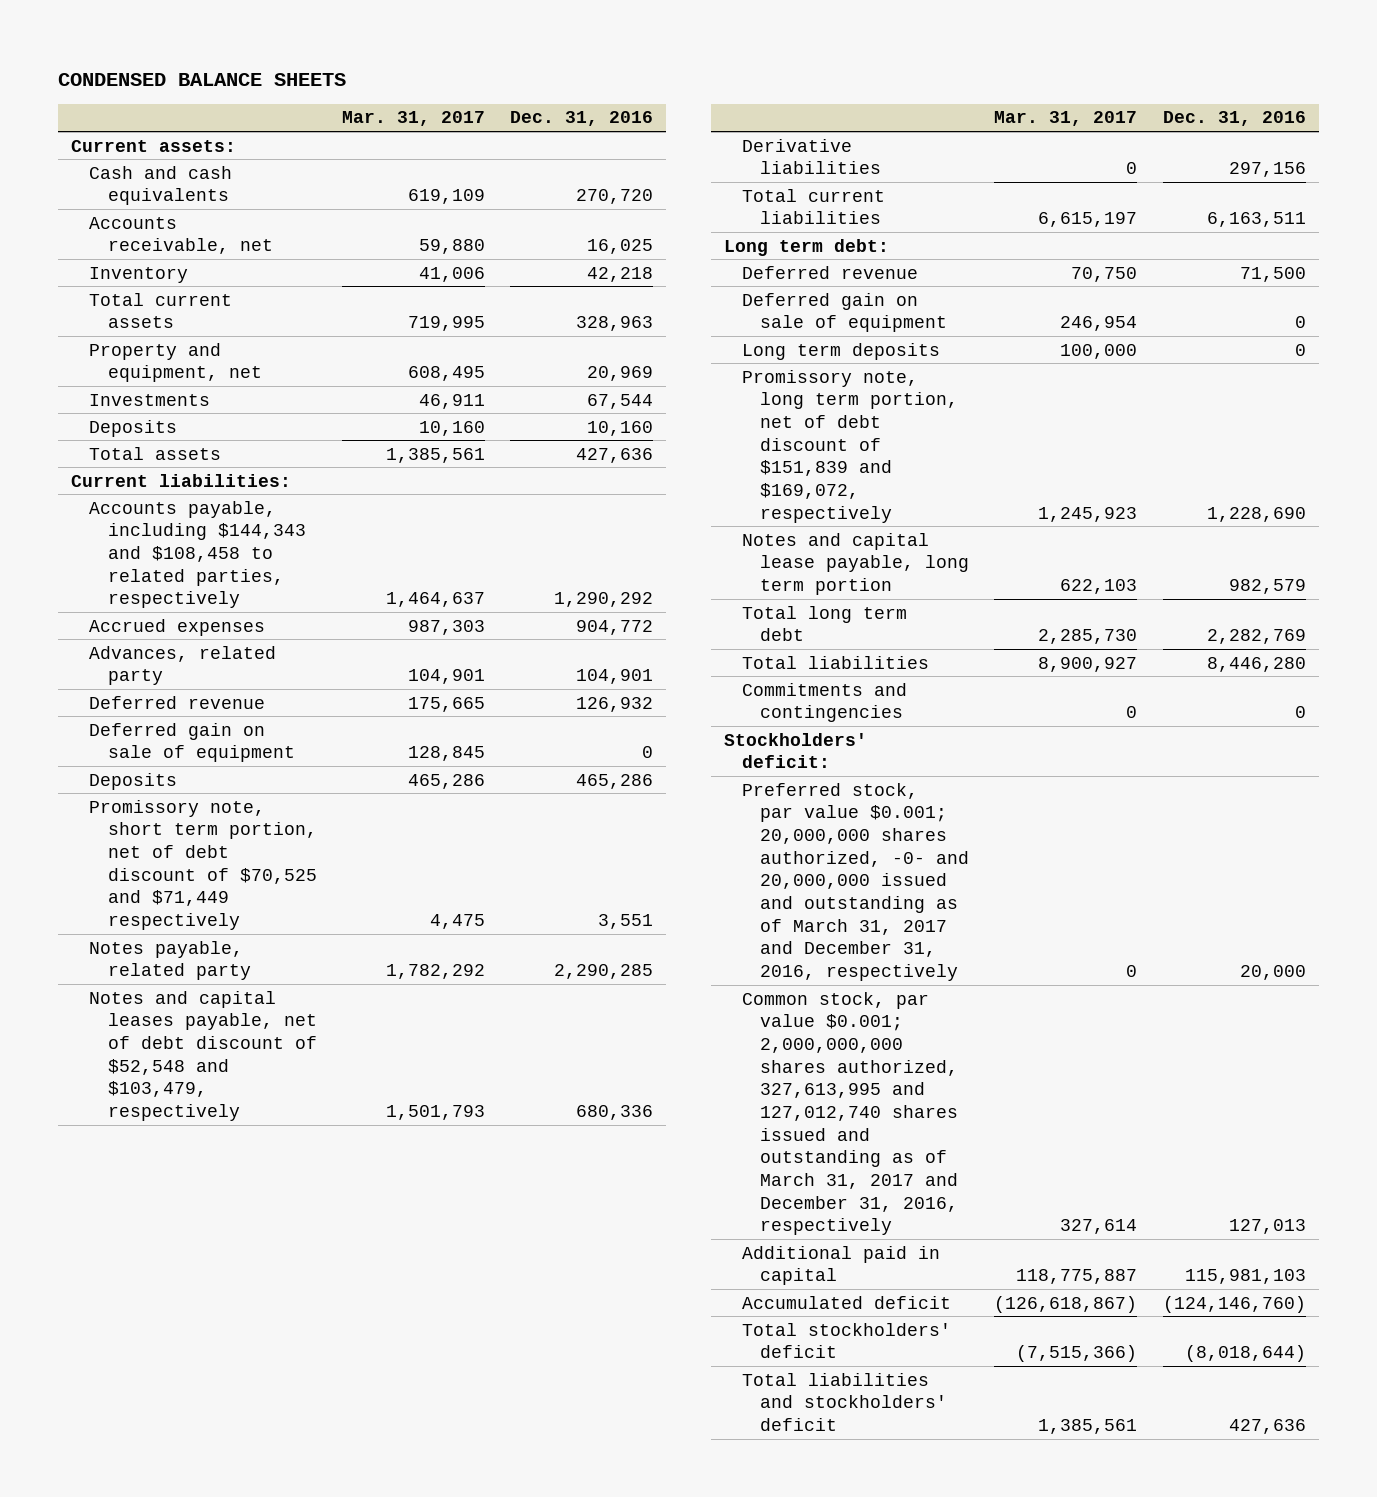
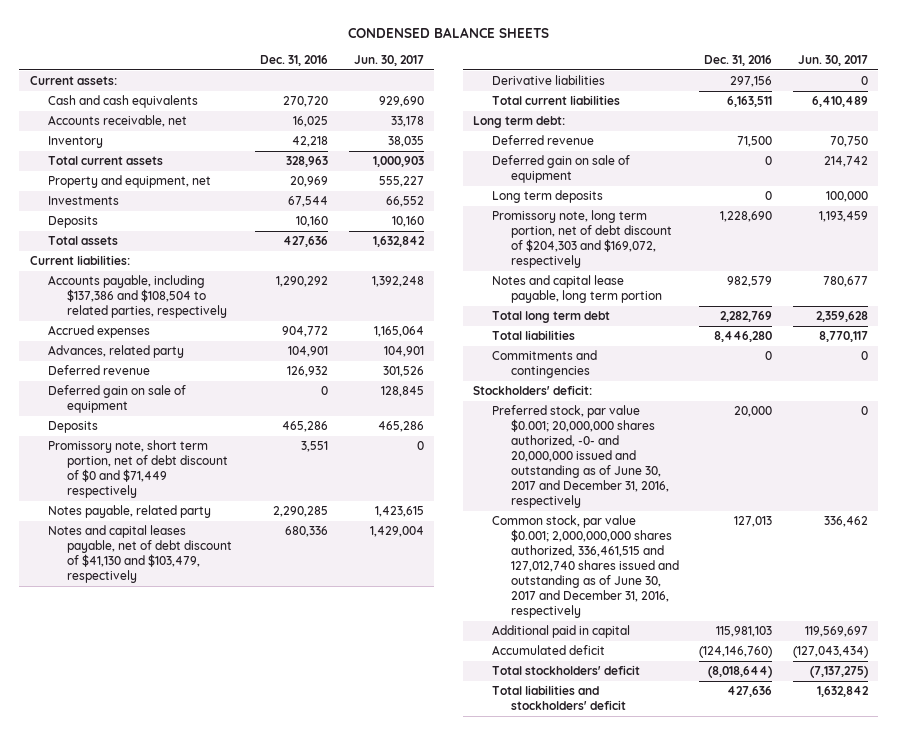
[341,111,485,127] Mar. 31, 2017 -> none
none -> [353,54,424,66] Jun. 30, 2017
[89,500,306,609] Accounts payable, including $144,343 and $108,458 to related parties, respectively -> [48,275,228,319] Accounts payable, including $137,386 and $108,504 to related parties, respectively
[89,799,317,930] Promissory note, short term portion, net of debt discount of $70,525 and $71,449 respectively -> [48,440,229,499] Promissory note, short term portion, net of debt discount of $0 and $71,449 respectively
[89,990,317,1121] Notes and capital leases payable, net of debt discount of $52,548 and $103,479, respectively -> [48,525,233,584] Notes and capital leases payable, net of debt discount of $41,130 and $103,479, respectively
[741,369,958,523] Promissory note, long term portion, net of debt discount of $151,839 and $169,072, respectively -> [492,210,672,269] Promissory note, long term portion, net of debt discount of $204,303 and $169,072, respectively
[741,782,969,981] Preferred stock, par value $0.001; 20,000,000 shares authorized, -0- and 20,000,000 issued and outstanding as of March 31, 2017 and December 31, 2016, respectively -> [492,405,669,508] Preferred stock, par value $0.001; 20,000,000 shares authorized, -0- and 20,000,000 issued and outstanding as of June 30, 2017 and December 31, 2016, respectively
[741,991,958,1236] Common stock, par value $0.001; 2,000,000,000 shares authorized, 327,613,995 and 127,012,740 shares issued and outstanding as of March 31, 2017 and December 31, 2016, respectively -> [492,515,679,618] Common stock, par value $0.001; 2,000,000,000 shares authorized, 336,461,515 and 127,012,740 shares issued and outstanding as of June 30, 2017 and December 31, 2016, respectively

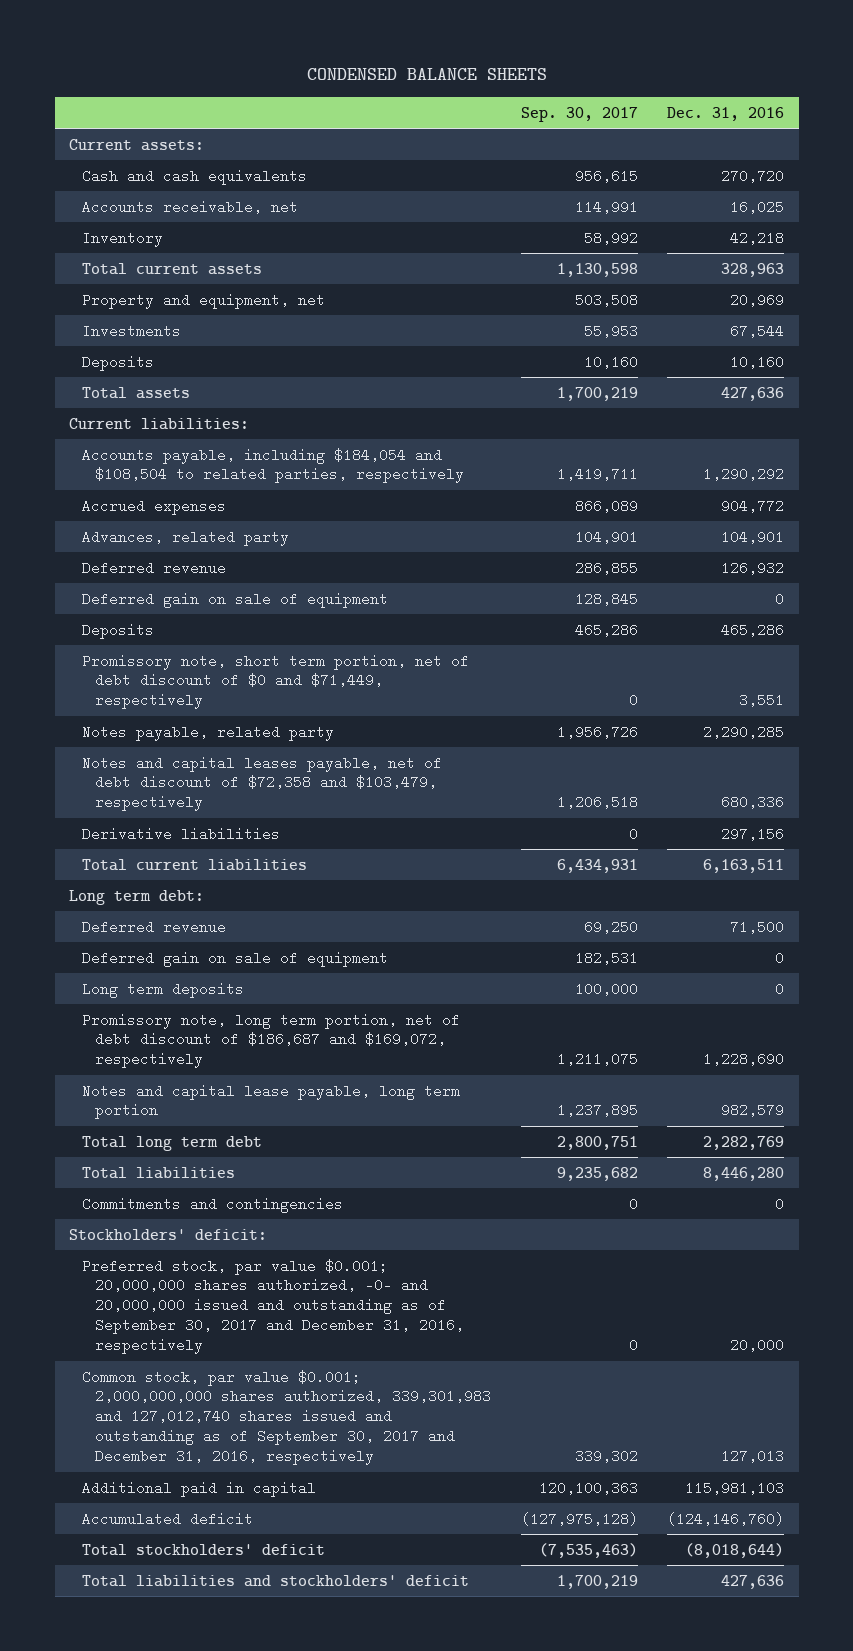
[353,54,424,66] Jun. 30, 2017 -> none
none -> [520,106,638,122] Sep. 30, 2017
[48,275,228,319] Accounts payable, including $137,386 and $108,504 to related parties, respectively -> [82,447,465,484] Accounts payable, including $184,054 and $108,504 to related parties, respectively
[48,440,229,499] Promissory note, short term portion, net of debt discount of $0 and $71,449 respectively -> [82,653,470,710] Promissory note, short term portion, net of debt discount of $0 and $71,449, respectively
[48,525,233,584] Notes and capital leases payable, net of debt discount of $41,130 and $103,479, respectively -> [82,755,443,812] Notes and capital leases payable, net of debt discount of $72,358 and $103,479, respectively
[492,210,672,269] Promissory note, long term portion, net of debt discount of $204,303 and $169,072, respectively -> [82,1012,461,1069] Promissory note, long term portion, net of debt discount of $186,687 and $169,072, respectively
[492,405,669,508] Preferred stock, par value $0.001; 20,000,000 shares authorized, -0- and 20,000,000 issued and outstanding as of June 30, 2017 and December 31, 2016, respectively -> [82,1258,465,1355] Preferred stock, par value $0.001; 20,000,000 shares authorized, -0- and 20,000,000 issued and outstanding as of September 30, 2017 and December 31, 2016, respectively
[492,515,679,618] Common stock, par value $0.001; 2,000,000,000 shares authorized, 336,461,515 and 127,012,740 shares issued and outstanding as of June 30, 2017 and December 31, 2016, respectively -> [82,1369,492,1466] Common stock, par value $0.001; 2,000,000,000 shares authorized, 339,301,983 and 127,012,740 shares issued and outstanding as of September 30, 2017 and December 31, 2016, respectively

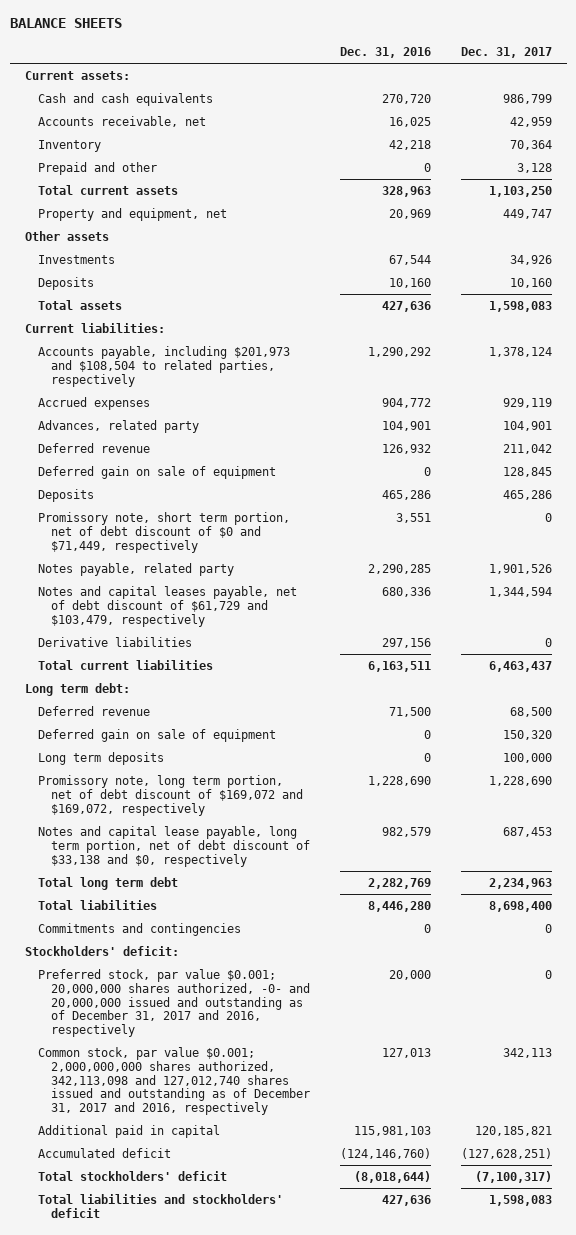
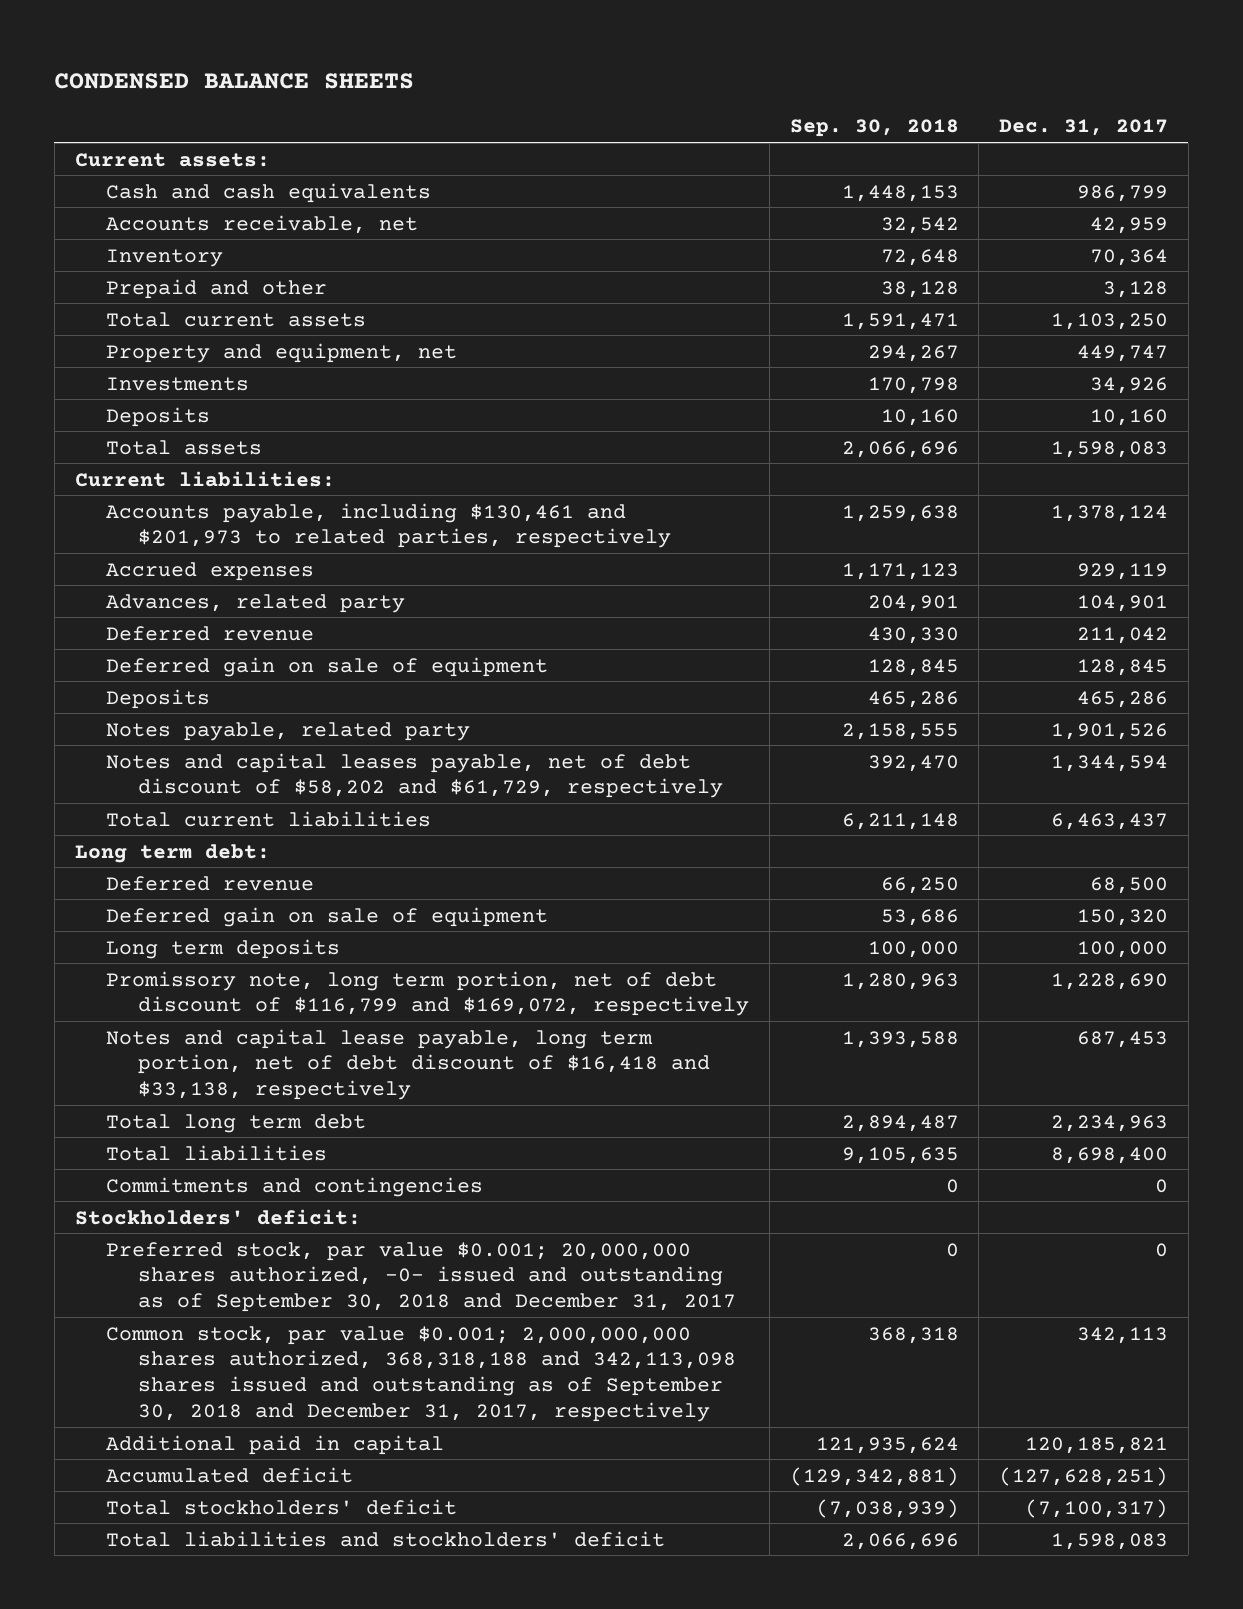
[9,18,122,29] BALANCE SHEETS -> [54,73,415,90] CONDENSED BALANCE SHEETS
[340,47,432,59] Dec. 31, 2016 -> none
none -> [789,119,959,138] Sep. 30, 2018
[24,230,109,241] Other assets -> none
[38,345,291,387] Accounts payable, including $201,973 and $108,504 to related parties, respectively -> [106,502,672,549] Accounts payable, including $130,461 and $201,973 to related parties, respectively
[38,511,291,553] Promissory note, short term portion, net of debt discount of $0 and $71,449, respectively -> none
[38,636,193,647] Derivative liabilities -> none
[38,585,298,627] Notes and capital leases payable, net of debt discount of $61,729 and $103,479, respectively -> [106,752,724,799] Notes and capital leases payable, net of debt discount of $58,202 and $61,729, respectively
[38,774,304,816] Promissory note, long term portion, net of debt discount of $169,072 and $169,072, respectively -> [106,970,750,1017] Promissory note, long term portion, net of debt discount of $116,799 and $169,072, respectively
[38,825,311,867] Notes and capital lease payable, long term portion, net of debt discount of $33,138 and $0, respectively -> [106,1028,711,1101] Notes and capital lease payable, long term portion, net of debt discount of $16,418 and $33,138, respectively
[38,968,311,1038] Preferred stock, par value $0.001; 20,000,000 shares authorized, -0- and 20,000,000 issued and outstanding as of December 31, 2017 and 2016, respectively -> [106,1241,737,1313] Preferred stock, par value $0.001; 20,000,000 shares authorized, -0- issued and outstanding as of September 30, 2018 and December 31, 2017
[38,1046,311,1116] Common stock, par value $0.001; 2,000,000,000 shares authorized, 342,113,098 and 127,012,740 shares issued and outstanding as of December 31, 2017 and 2016, respectively -> [106,1325,737,1423] Common stock, par value $0.001; 2,000,000,000 shares authorized, 368,318,188 and 342,113,098 shares issued and outstanding as of September 30, 2018 and December 31, 2017, respectively

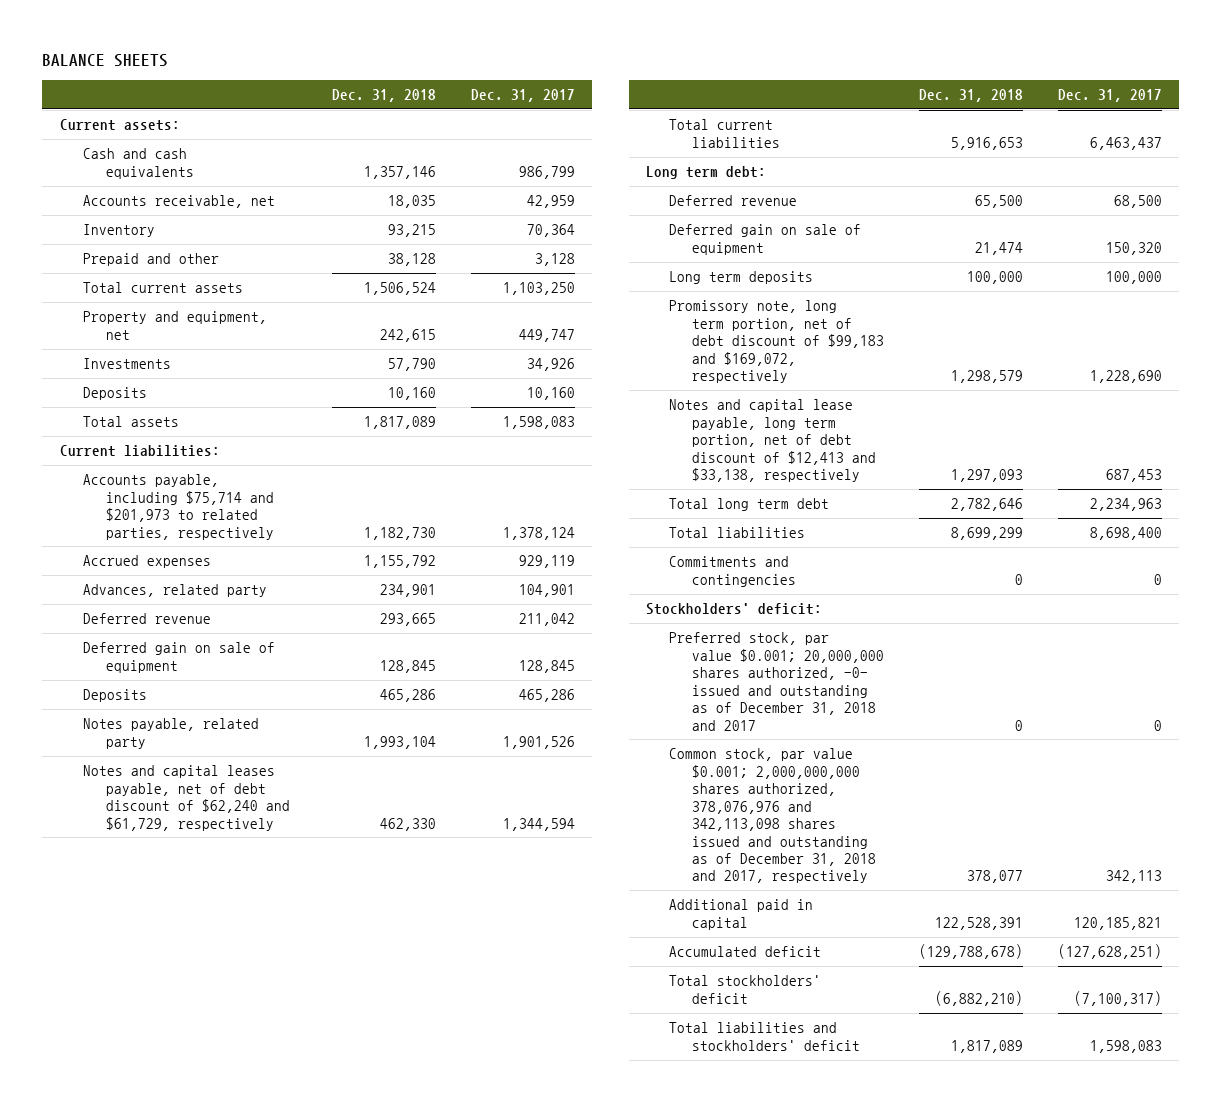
[54,73,415,90] CONDENSED BALANCE SHEETS -> [42,54,169,68] BALANCE SHEETS
[789,119,959,138] Sep. 30, 2018 -> none
none -> [332,88,437,102] Dec. 31, 2018
[106,502,672,549] Accounts payable, including $130,461 and $201,973 to related parties, respectively -> [82,474,274,540] Accounts payable, including $75,714 and $201,973 to related parties, respectively
[106,752,724,799] Notes and capital leases payable, net of debt discount of $58,202 and $61,729, respectively -> [82,765,290,831] Notes and capital leases payable, net of debt discount of $62,240 and $61,729, respectively
[106,970,750,1017] Promissory note, long term portion, net of debt discount of $116,799 and $169,072, respectively -> [669,300,885,384] Promissory note, long term portion, net of debt discount of $99,183 and $169,072, respectively
[106,1028,711,1101] Notes and capital lease payable, long term portion, net of debt discount of $16,418 and $33,138, respectively -> [669,399,877,483] Notes and capital lease payable, long term portion, net of debt discount of $12,413 and $33,138, respectively
[106,1241,737,1313] Preferred stock, par value $0.001; 20,000,000 shares authorized, -0- issued and outstanding as of September 30, 2018 and December 31, 2017 -> [669,632,885,731] Preferred stock, par value $0.001; 20,000,000 shares authorized, -0- issued and outstanding as of December 31, 2018 and 2017
[106,1325,737,1423] Common stock, par value $0.001; 2,000,000,000 shares authorized, 368,318,188 and 342,113,098 shares issued and outstanding as of September 30, 2018 and December 31, 2017, respectively -> [669,748,877,884] Common stock, par value $0.001; 2,000,000,000 shares authorized, 378,076,976 and 342,113,098 shares issued and outstanding as of December 31, 2018 and 2017, respectively

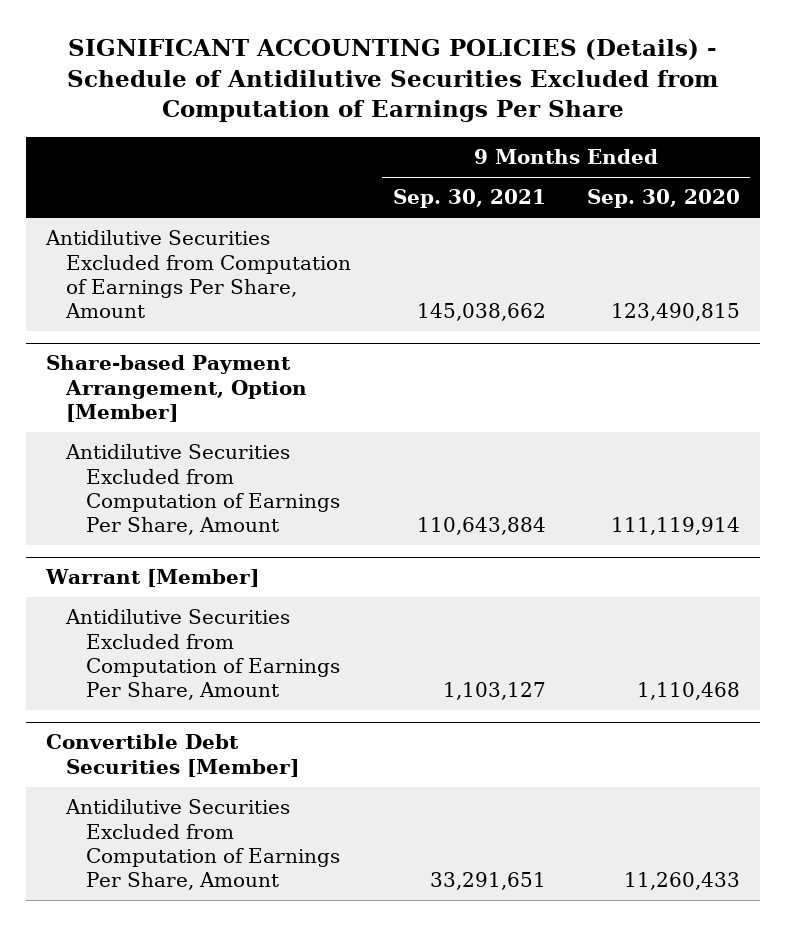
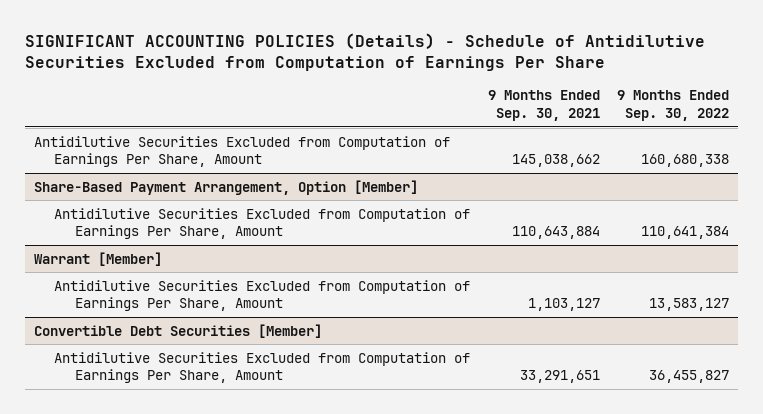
[586,189,740,209] Sep. 30, 2020 -> none
none -> [617,90,730,121] 9 Months Ended Sep. 30, 2022
[46,355,308,423] Share-based Payment Arrangement, Option [Member] -> [34,179,419,195] Share-Based Payment Arrangement, Option [Member]

